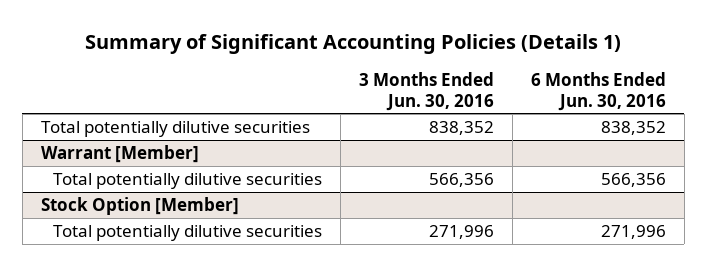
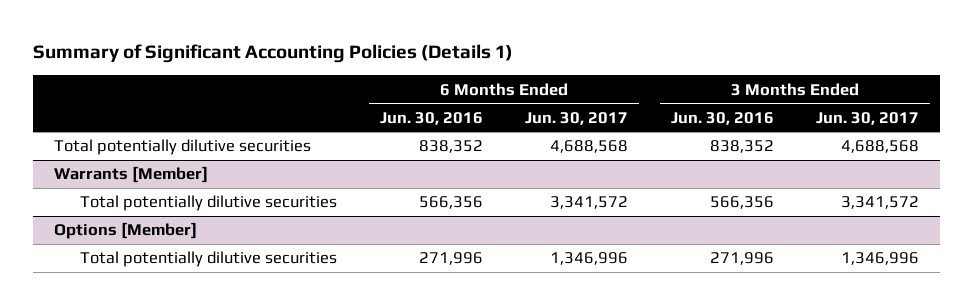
none -> [525,111,629,125] Jun. 30, 2017
none -> [816,111,920,125] Jun. 30, 2017
[40,145,199,164] Warrant [Member] -> [53,166,208,184] Warrants [Member]
[40,197,239,216] Stock Option [Member] -> [53,222,197,240] Options [Member]

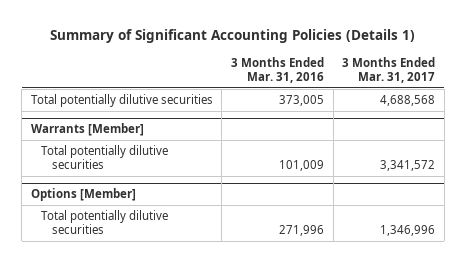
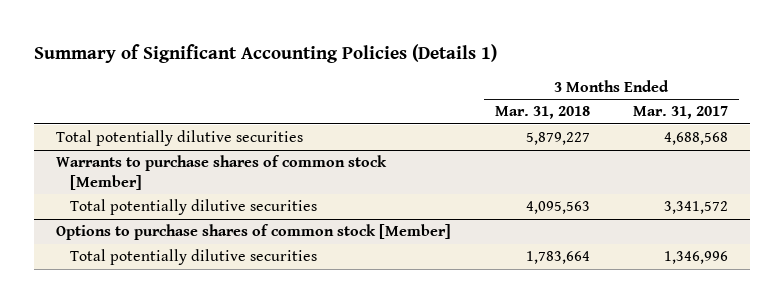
[230,56,324,83] 3 Months Ended Mar. 31, 2016 -> none
none -> [494,106,590,120] Mar. 31, 2018
[30,123,144,137] Warrants [Member] -> [55,155,387,191] Warrants to purchase shares of common stock [Member]
[30,188,136,202] Options [Member] -> [55,224,451,241] Options to purchase shares of common stock [Member]

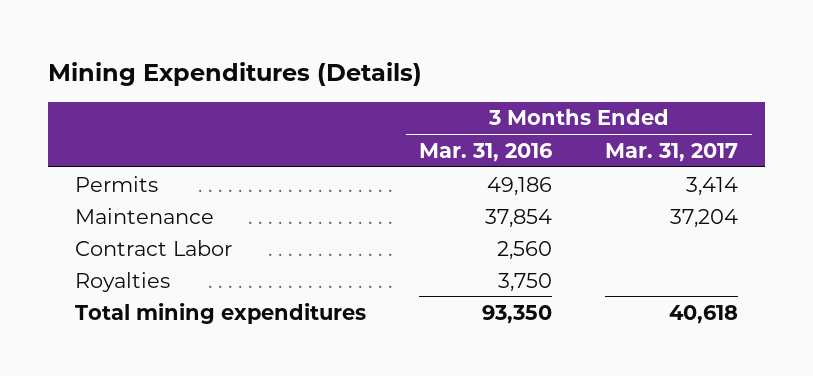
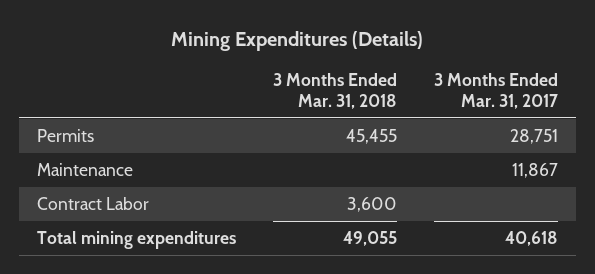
[419,142,553,162] Mar. 31, 2016 -> none
none -> [272,72,397,110] 3 Months Ended Mar. 31, 2018
[686,176,739,196] 3,414 -> [509,128,558,144] 28,751
[670,208,739,228] 37,204 -> [511,162,558,178] 11,867
[74,271,170,292] Royalties -> none

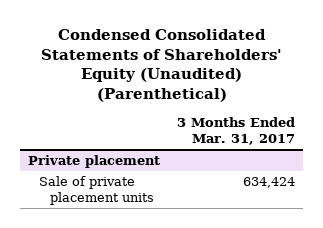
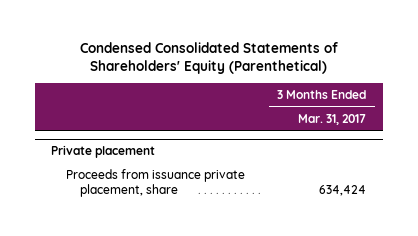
[40,28,282,103] Condensed Consolidated Statements of Shareholders' Equity (Unaudited) (Parenthetical) -> [79,42,338,75] Condensed Consolidated Statements of Shareholders' Equity (Parenthetical)
[39,176,155,206] Sale of private placement units -> [65,169,245,197] Proceeds from issuance private placement, share

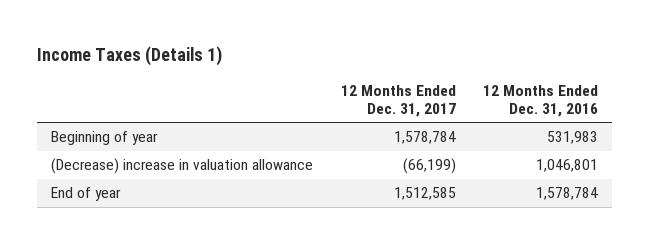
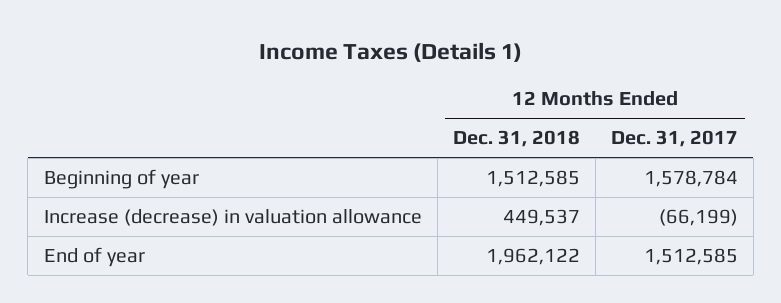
[483,85,599,117] 12 Months Ended Dec. 31, 2016 -> none
none -> [452,130,580,148] Dec. 31, 2018
[51,158,314,175] (Decrease) increase in valuation allowance -> [43,209,422,227] Increase (decrease) in valuation allowance

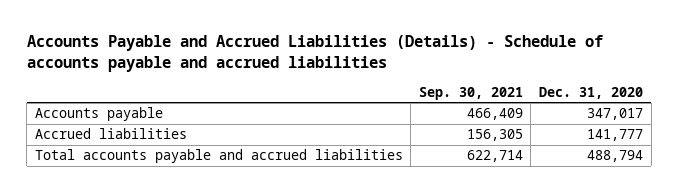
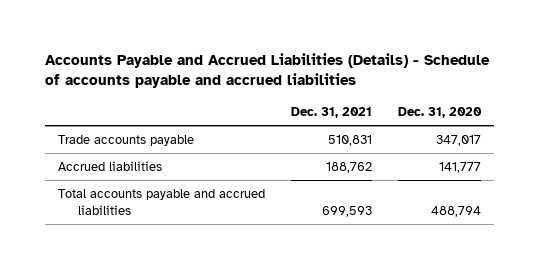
[418,86,523,100] Sep. 30, 2021 -> none
none -> [290,107,372,119] Dec. 31, 2021
[34,107,163,122] Accounts payable -> [57,134,194,146] Trade accounts payable

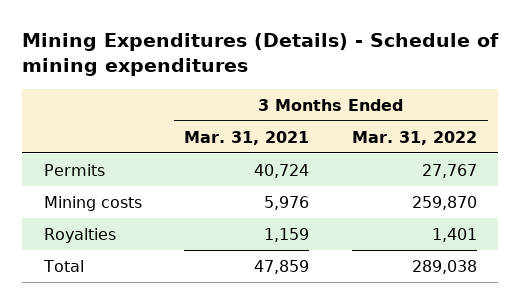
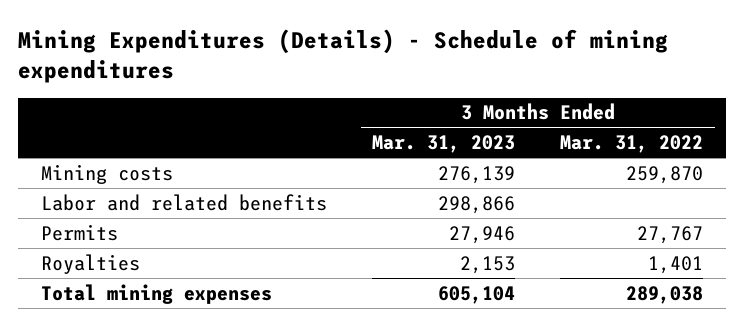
[184,130,310,145] Mar. 31, 2021 -> none
none -> [371,135,515,154] Mar. 31, 2023
none -> [40,193,327,211] Labor and related benefits
[43,164,105,177] Permits -> [40,223,118,241] Permits
[42,260,84,273] Total -> [40,283,272,304] Total mining expenses

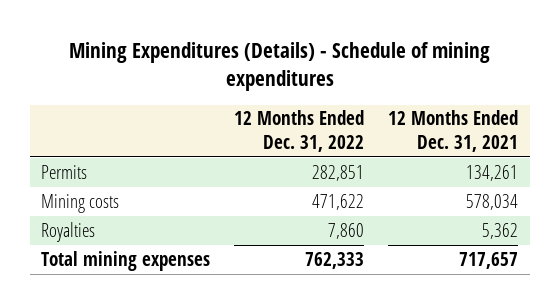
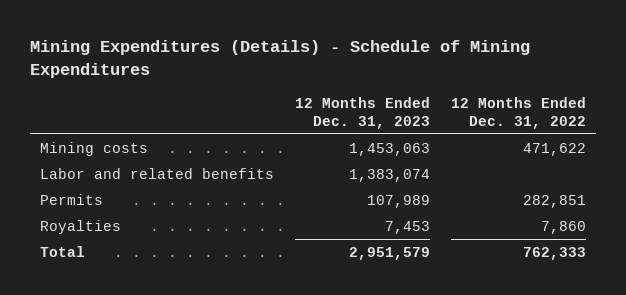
[68,41,490,92] Mining Expenditures (Details) - Schedule of mining expenditures -> [29,40,530,79] Mining Expenditures (Details) - Schedule of Mining Expenditures
[388,110,519,152] 12 Months Ended Dec. 31, 2021 -> none
none -> [294,96,430,129] 12 Months Ended Dec. 31, 2023
none -> [40,167,275,179] Labor and related benefits
[41,164,88,179] Permits -> [40,193,104,205] Permits
[41,250,211,271] Total mining expenses -> [40,245,86,257] Total

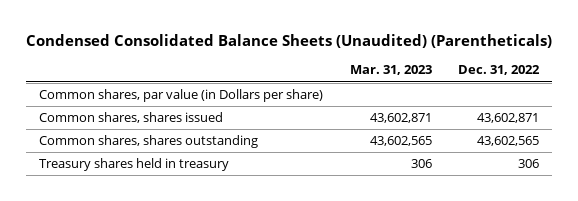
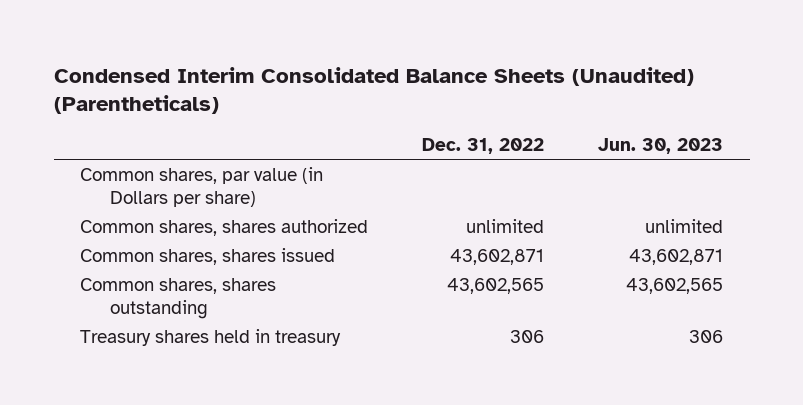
[25,33,552,48] Condensed Consolidated Balance Sheets (Unaudited) (Parentheticals) -> [53,66,694,115] Condensed Interim Consolidated Balance Sheets (Unaudited) (Parentheticals)
[349,65,432,76] Mar. 31, 2023 -> none
none -> [597,138,723,155] Jun. 30, 2023
none -> [80,218,369,236] Common shares, shares authorized

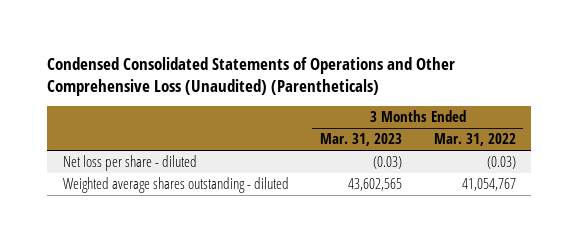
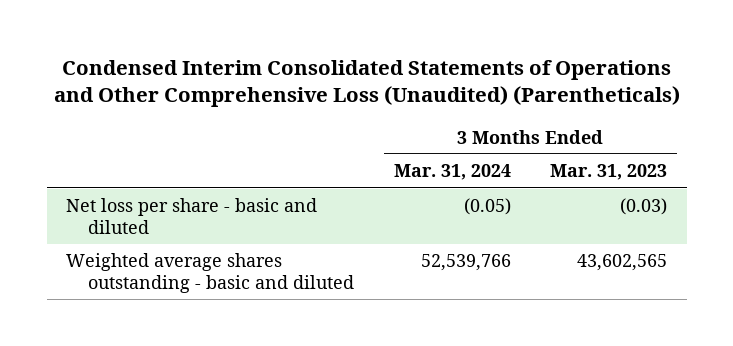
[47,56,456,96] Condensed Consolidated Statements of Operations and Other Comprehensive Loss (Unaudited) (Parentheticals) -> [53,59,680,108] Condensed Interim Consolidated Statements of Operations and Other Comprehensive Loss (Unaudited) (Parentheticals)
[433,133,516,147] Mar. 31, 2022 -> none
none -> [393,164,511,181] Mar. 31, 2024
[62,155,197,172] Net loss per share - diluted -> [66,198,318,234] Net loss per share - basic and diluted
[62,177,289,194] Weighted average shares outstanding - diluted -> [66,253,355,293] Weighted average shares outstanding - basic and diluted

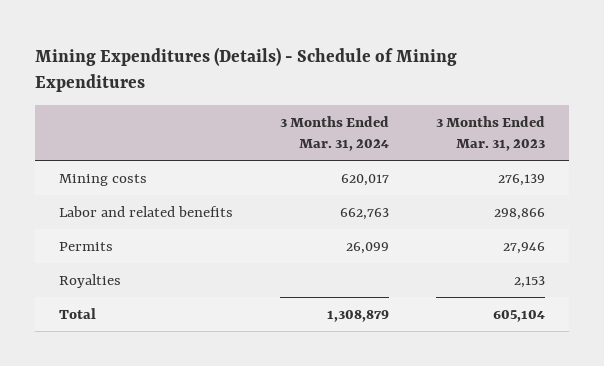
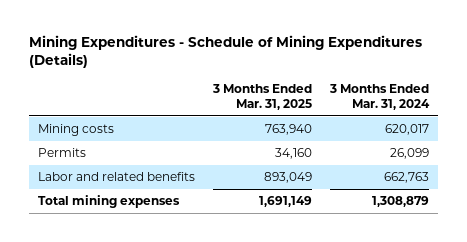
[35,46,458,93] Mining Expenditures (Details) - Schedule of Mining Expenditures -> [28,35,422,69] Mining Expenditures - Schedule of Mining Expenditures (Details)
[436,116,546,152] 3 Months Ended Mar. 31, 2023 -> none
none -> [211,84,312,110] 3 Months Ended Mar. 31, 2025
[58,273,121,288] Royalties -> none
[58,205,233,217] Labor and related benefits -> [37,172,195,182] Labor and related benefits
[58,307,96,319] Total -> [37,195,180,209] Total mining expenses

